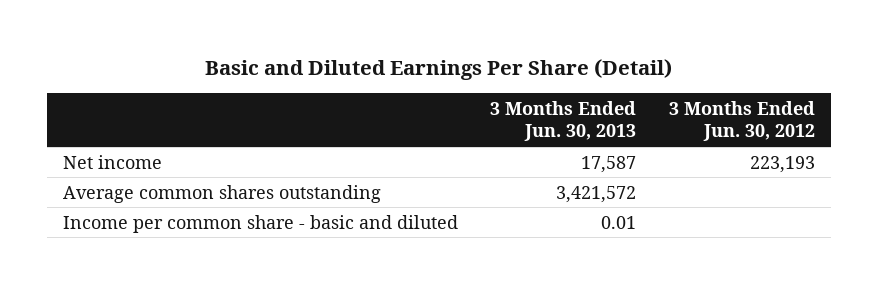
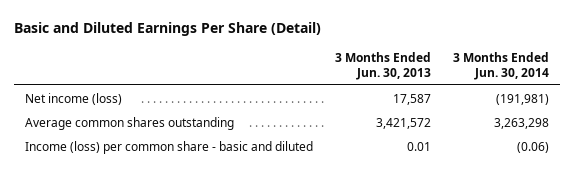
[668,100,815,142] 3 Months Ended Jun. 30, 2012 -> none
none -> [452,51,549,81] 3 Months Ended Jun. 30, 2014
[63,154,163,169] Net income -> [24,92,122,105] Net income (loss)
[63,214,459,233] Income per common share - basic and diluted -> [24,140,313,154] Income (loss) per common share - basic and diluted

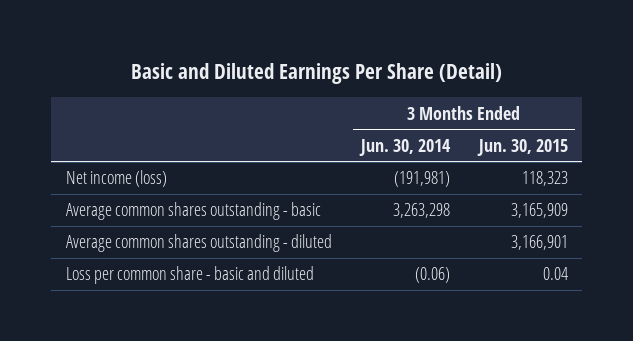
[334,51,431,81] 3 Months Ended Jun. 30, 2013 -> none
none -> [476,138,568,156] Jun. 30, 2015
[24,116,234,130] Average common shares outstanding -> [65,202,321,221] Average common shares outstanding - basic
none -> [65,234,332,253] Average common shares outstanding - diluted
[24,140,313,154] Income (loss) per common share - basic and diluted -> [65,266,314,285] Loss per common share - basic and diluted

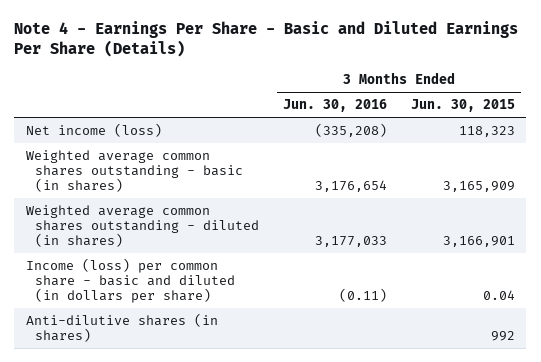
[130,63,502,85] Basic and Diluted Earnings Per Share (Detail) -> [14,21,519,58] Note 4 - Earnings Per Share - Basic and Diluted Earnings Per Share (Details)
[358,138,451,156] Jun. 30, 2014 -> none
none -> [283,99,388,113] Jun. 30, 2016
[65,202,321,221] Average common shares outstanding - basic -> [25,150,244,193] Weighted average common shares outstanding - basic (in shares)
[65,234,332,253] Average common shares outstanding - diluted -> [25,205,260,248] Weighted average common shares outstanding - diluted (in shares)
[65,266,314,285] Loss per common share - basic and diluted -> [25,258,236,304] Income (loss) per common share - basic and diluted (in dollars per share)
none -> [25,313,218,343] Anti-dilutive shares (in shares)

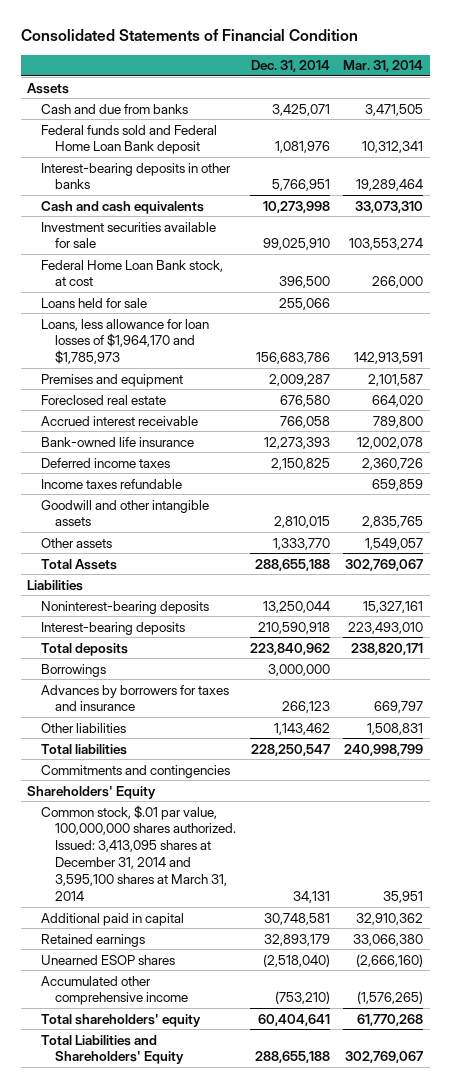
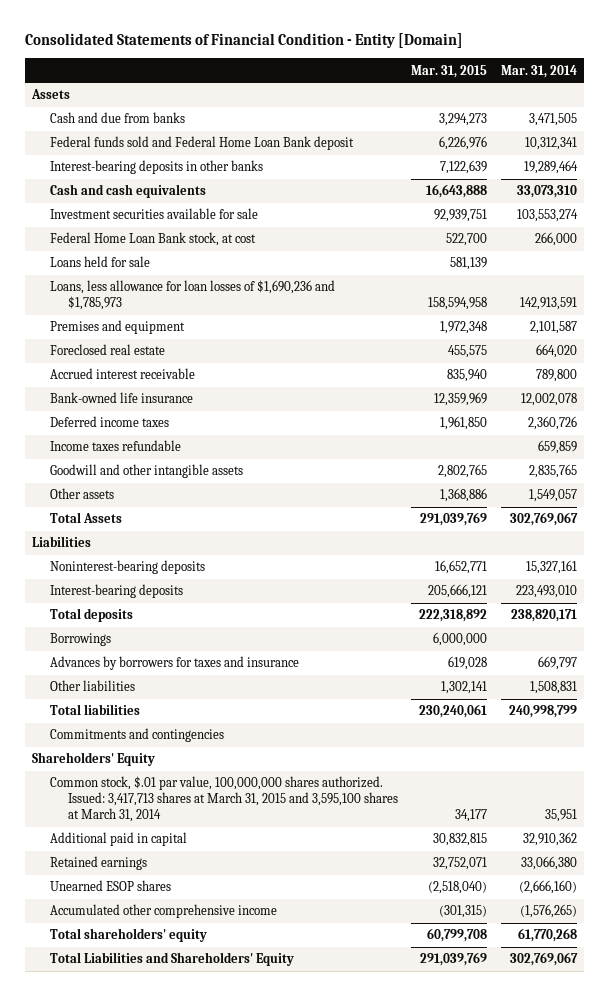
[20,29,358,42] Consolidated Statements of Financial Condition -> [25,33,464,49] Consolidated Statements of Financial Condition - Entity [Domain]
[250,60,330,73] Dec. 31, 2014 -> none
none -> [411,64,488,78] Mar. 31, 2015
[41,318,210,365] Loans, less allowance for loan losses of $1,964,170 and $1,785,973 -> [49,280,335,311] Loans, less allowance for loan losses of $1,690,236 and $1,785,973
[41,804,237,901] Common stock, $.01 par value, 100,000,000 shares authorized. Issued: 3,413,095 shares at December 31, 2014 and 3,595,100 shares at March 31, 2014 -> [49,776,398,823] Common stock, $.01 par value, 100,000,000 shares authorized. Issued: 3,417,713 shares at March 31, 2015 and 3,595,100 shares at March 31, 2014

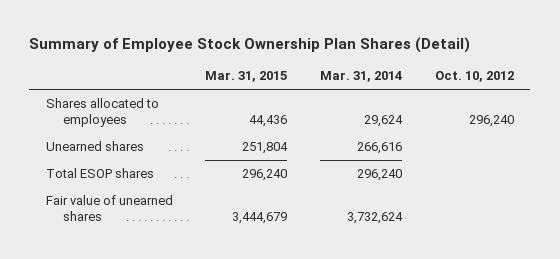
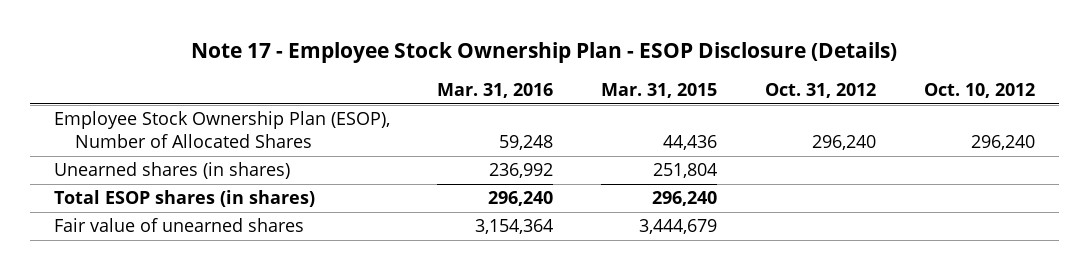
[29,37,471,54] Summary of Employee Stock Ownership Plan Shares (Detail) -> [191,41,898,63] Note 17 - Employee Stock Ownership Plan - ESOP Disclosure (Details)
[320,71,403,83] Mar. 31, 2014 -> none
none -> [437,83,554,99] Mar. 31, 2016
none -> [764,83,876,99] Oct. 31, 2012
[45,97,159,128] Shares allocated to employees -> [53,111,390,149] Employee Stock Ownership Plan (ESOP), Number of Allocated Shares
[45,140,144,151] Unearned shares -> [53,162,290,180] Unearned shares (in shares)
[45,167,154,178] Total ESOP shares -> [53,190,315,208] Total ESOP shares (in shares)

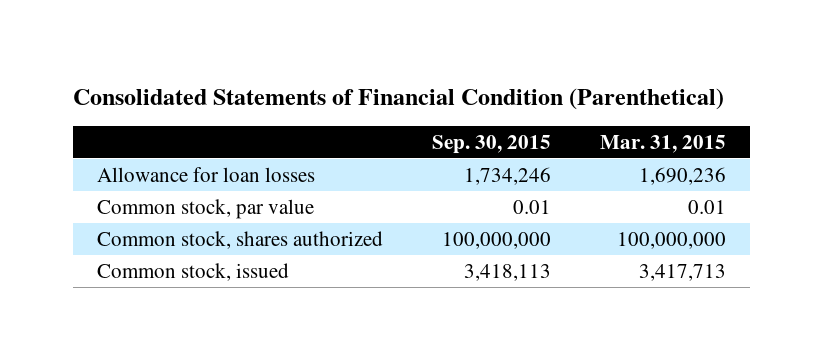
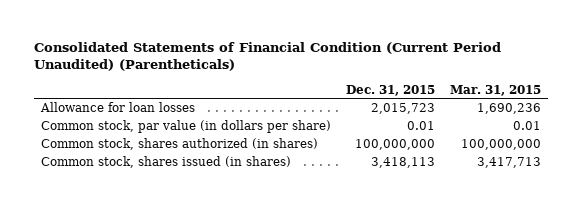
[72,88,724,111] Consolidated Statements of Financial Condition (Parenthetical) -> [33,41,501,72] Consolidated Statements of Financial Condition (Current Period Unaudited) (Parentheticals)
[432,134,552,154] Sep. 30, 2015 -> none
none -> [345,84,435,96] Dec. 31, 2015
[97,198,315,219] Common stock, par value -> [41,119,332,133] Common stock, par value (in dollars per share)
[97,230,384,249] Common stock, shares authorized -> [41,137,319,150] Common stock, shares authorized (in shares)
[97,262,290,281] Common stock, issued -> [41,155,292,168] Common stock, shares issued (in shares)

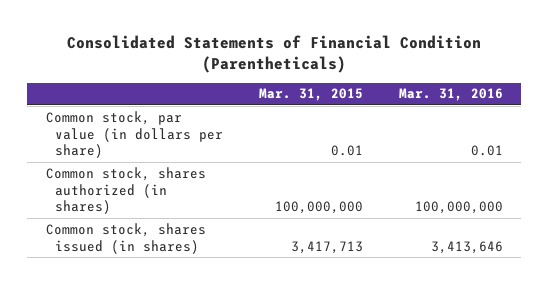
[33,41,501,72] Consolidated Statements of Financial Condition (Current Period Unaudited) (Parentheticals) -> [67,35,482,74] Consolidated Statements of Financial Condition (Parentheticals)
[345,84,435,96] Dec. 31, 2015 -> none
none -> [399,88,504,102] Mar. 31, 2016
[40,101,196,112] Allowance for loan losses -> none

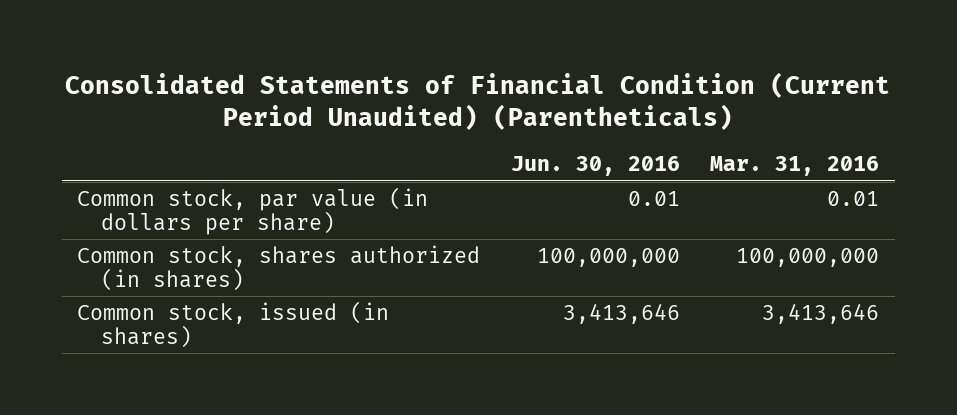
[67,35,482,74] Consolidated Statements of Financial Condition (Parentheticals) -> [65,72,891,131] Consolidated Statements of Financial Condition (Current Period Unaudited) (Parentheticals)
[259,88,364,102] Mar. 31, 2015 -> none
none -> [510,156,680,177] Jun. 30, 2016
[45,222,206,254] Common stock, shares issued (in shares) -> [77,300,390,348] Common stock, issued (in shares)

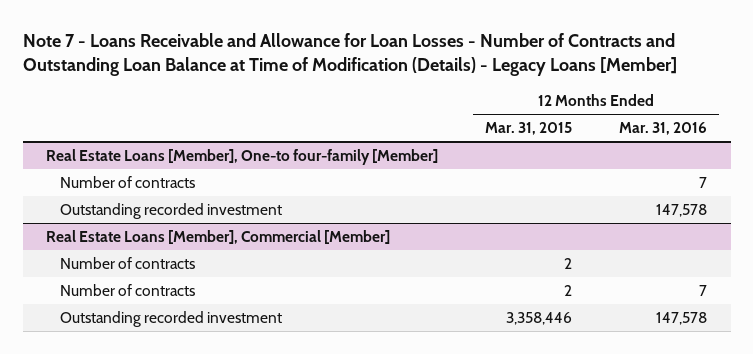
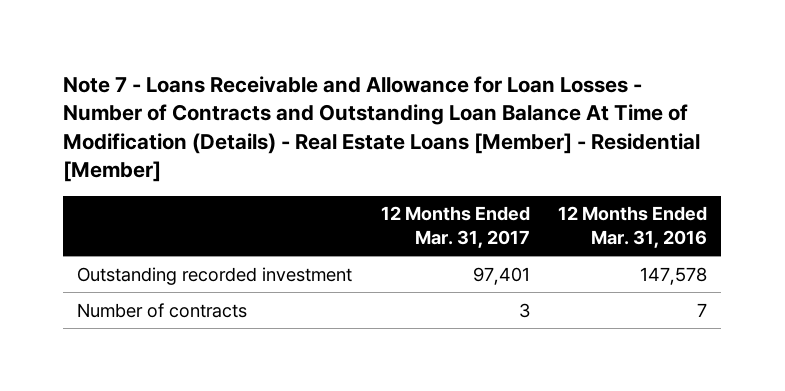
[22,32,677,77] Note 7 - Loans Receivable and Allowance for Loan Losses - Number of Contracts and Outstanding Loan Balance at Time of Modification (Details) - Legacy Loans [Member] -> [63,75,701,183] Note 7 - Loans Receivable and Allowance for Loan Losses - Number of Contracts and Outstanding Loan Balance At Time of Modification (Details) - Real Estate Loans [Member] - Residential [Member]
[485,122,573,136] Mar. 31, 2015 -> none
none -> [380,206,530,249] 12 Months Ended Mar. 31, 2017
[46,149,439,166] Real Estate Loans [Member], One-to four-family [Member] -> none
[60,176,196,189] Number of contracts -> none
[46,230,391,245] Real Estate Loans [Member], Commercial [Member] -> none
[60,257,196,270] Number of contracts -> none
[60,311,283,328] Outstanding recorded investment -> none

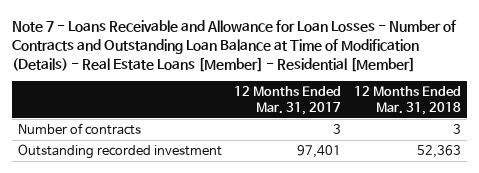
[63,75,701,183] Note 7 - Loans Receivable and Allowance for Loan Losses - Number of Contracts and Outstanding Loan Balance At Time of Modification (Details) - Real Estate Loans [Member] - Residential [Member] -> [12,20,458,73] Note 7 - Loans Receivable and Allowance for Loan Losses - Number of Contracts and Outstanding Loan Balance at Time of Modification (Details) - Real Estate Loans [Member] - Residential [Member]
[558,206,708,249] 12 Months Ended Mar. 31, 2016 -> none
none -> [353,86,461,115] 12 Months Ended Mar. 31, 2018
[77,266,353,285] Outstanding recorded investment -> [18,143,223,159] Outstanding recorded investment

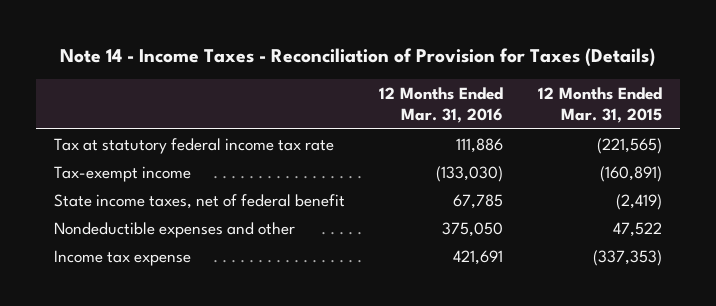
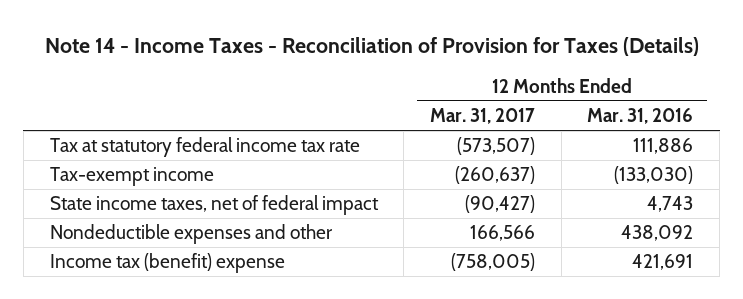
[538,86,663,124] 12 Months Ended Mar. 31, 2015 -> none
none -> [430,108,536,125] Mar. 31, 2017
[53,193,345,209] State income taxes, net of federal benefit -> [49,195,379,216] State income taxes, net of federal impact
[453,193,504,209] 67,785 -> [647,196,694,213] 4,743
[442,221,504,237] 375,050 -> [621,225,694,242] 438,092
[53,249,191,266] Income tax expense -> [49,253,285,274] Income tax (benefit) expense

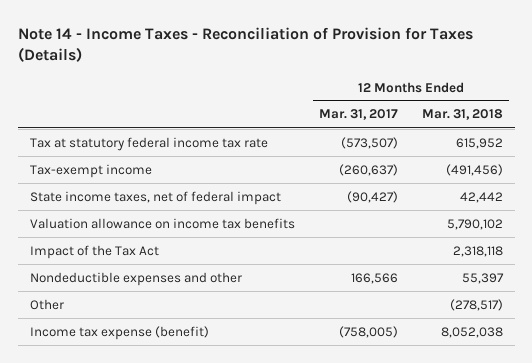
[587,108,694,125] Mar. 31, 2016 -> none
none -> [421,109,503,121] Mar. 31, 2018
none -> [29,217,295,229] Valuation allowance on income tax benefits
none -> [29,244,159,259] Impact of the Tax Act
none -> [29,298,64,310] Other
[49,253,285,274] Income tax (benefit) expense -> [29,325,209,340] Income tax expense (benefit)

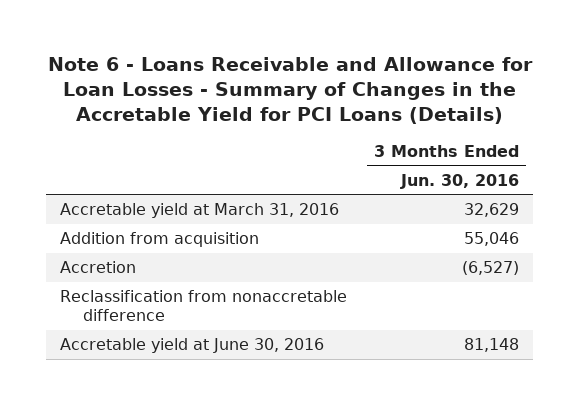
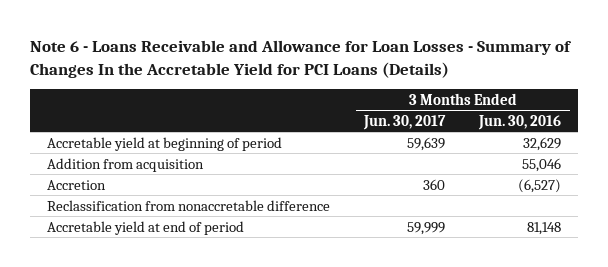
[47,56,533,124] Note 6 - Loans Receivable and Allowance for Loan Losses - Summary of Changes in the Accretable Yield for PCI Loans (Details) -> [29,40,572,78] Note 6 - Loans Receivable and Allowance for Loan Losses - Summary of Changes In the Accretable Yield for PCI Loans (Details)
none -> [363,114,447,130] Jun. 30, 2017
[59,203,339,219] Accretable yield at March 31, 2016 -> [47,136,283,151] Accretable yield at beginning of period
[59,338,324,354] Accretable yield at June 30, 2016 -> [47,220,245,235] Accretable yield at end of period

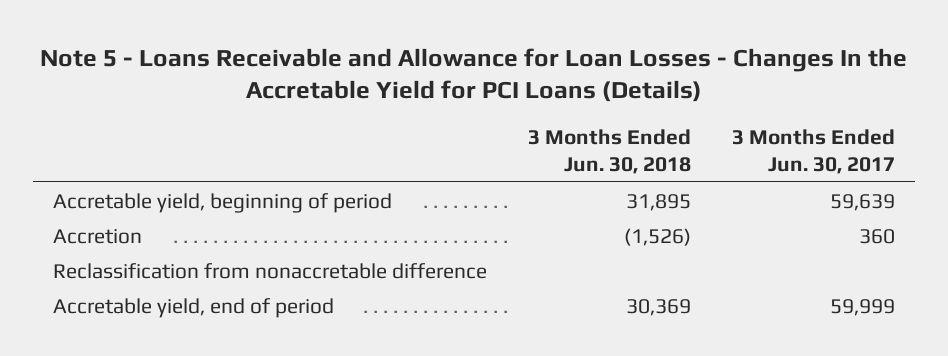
[29,40,572,78] Note 6 - Loans Receivable and Allowance for Loan Losses - Summary of Changes In the Accretable Yield for PCI Loans (Details) -> [39,47,907,103] Note 5 - Loans Receivable and Allowance for Loan Losses - Changes In the Accretable Yield for PCI Loans (Details)
[478,114,562,130] Jun. 30, 2016 -> none
none -> [527,129,691,174] 3 Months Ended Jun. 30, 2018
[47,157,205,172] Addition from acquisition -> none
[47,136,283,151] Accretable yield at beginning of period -> [53,192,393,213] Accretable yield, beginning of period
[47,220,245,235] Accretable yield at end of period -> [53,297,335,318] Accretable yield, end of period

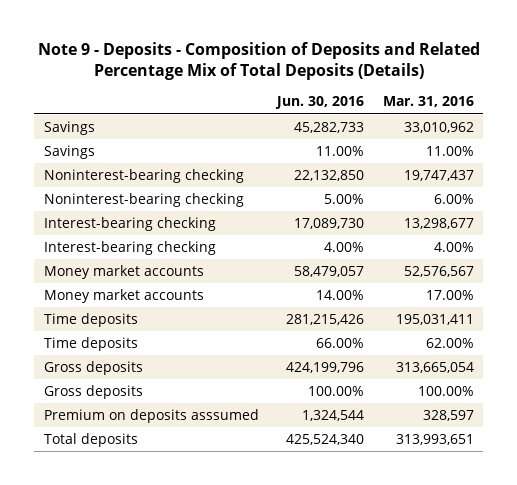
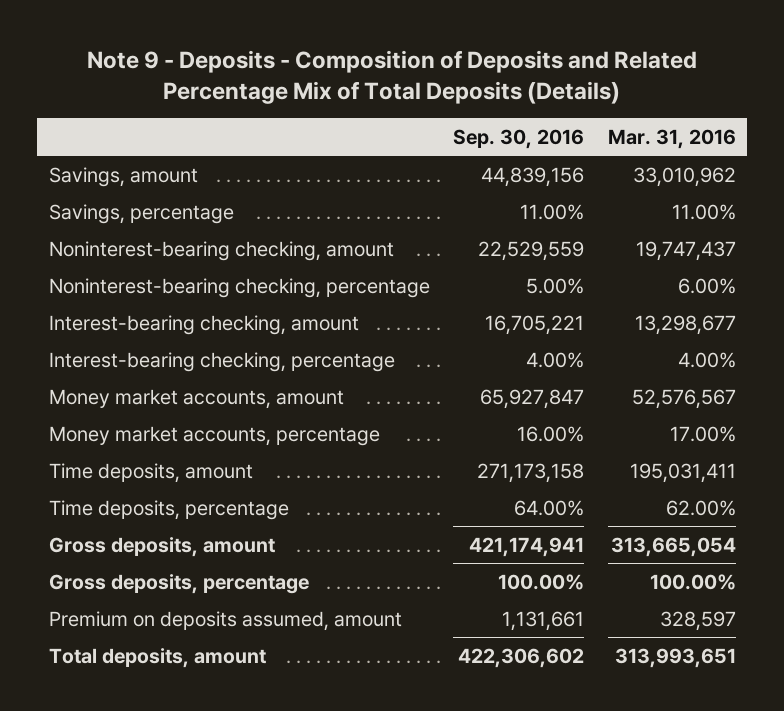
[275,96,365,110] Jun. 30, 2016 -> none
none -> [453,128,585,149] Sep. 30, 2016
[43,120,95,135] Savings -> [48,166,198,187] Savings, amount
[43,144,95,159] Savings -> [48,203,234,224] Savings, percentage
[43,168,244,183] Noninterest-bearing checking -> [48,240,394,261] Noninterest-bearing checking, amount
[43,192,244,207] Noninterest-bearing checking -> [48,277,430,298] Noninterest-bearing checking, percentage
[43,216,216,231] Interest-bearing checking -> [48,314,359,335] Interest-bearing checking, amount
[43,240,216,255] Interest-bearing checking -> [48,351,395,372] Interest-bearing checking, percentage
[43,264,204,279] Money market accounts -> [48,388,344,409] Money market accounts, amount
[43,288,204,303] Money market accounts -> [48,425,380,446] Money market accounts, percentage
[43,312,138,327] Time deposits -> [48,462,253,483] Time deposits, amount
[43,336,138,351] Time deposits -> [48,499,289,520] Time deposits, percentage
[43,360,143,375] Gross deposits -> [48,536,275,557] Gross deposits, amount
[43,384,143,399] Gross deposits -> [48,573,309,594] Gross deposits, percentage
[43,408,259,423] Premium on deposits asssumed -> [48,610,402,631] Premium on deposits assumed, amount
[43,432,138,447] Total deposits -> [48,647,266,668] Total deposits, amount

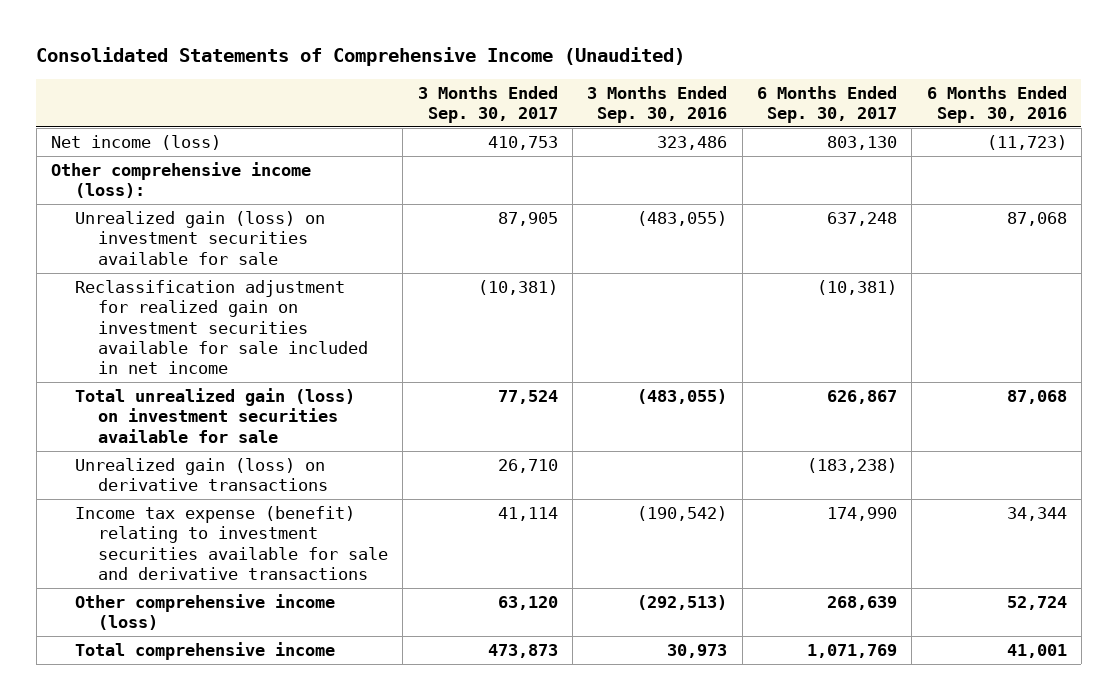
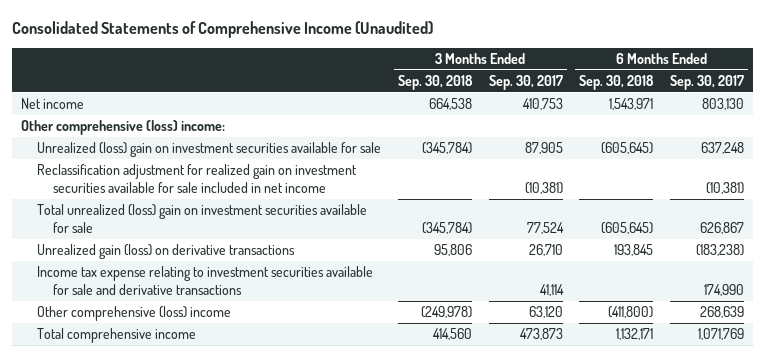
[587,85,728,124] 3 Months Ended Sep. 30, 2016 -> none
[926,85,1067,124] 6 Months Ended Sep. 30, 2016 -> none
none -> [397,74,473,90] Sep. 30, 2018
none -> [579,74,655,90] Sep. 30, 2018
[51,134,222,150] Net income (loss) -> [20,98,84,110] Net income
[51,161,312,199] Other comprehensive income (loss): -> [20,120,225,136] Other comprehensive (loss) income:
[74,210,325,265] Unrealized gain (loss) on investment securities available for sale -> [36,142,381,158] Unrealized (loss) gain on investment securities available for sale
[74,387,355,443] Total unrealized gain (loss) on investment securities available for sale -> [36,204,367,233] Total unrealized (loss) gain on investment securities available for sale
[74,505,389,580] Income tax expense (benefit) relating to investment securities available for sale and derivative transactions -> [36,266,373,295] Income tax expense relating to investment securities available for sale and derivative transactions
[74,593,335,631] Other comprehensive income (loss) -> [36,306,231,322] Other comprehensive (loss) income

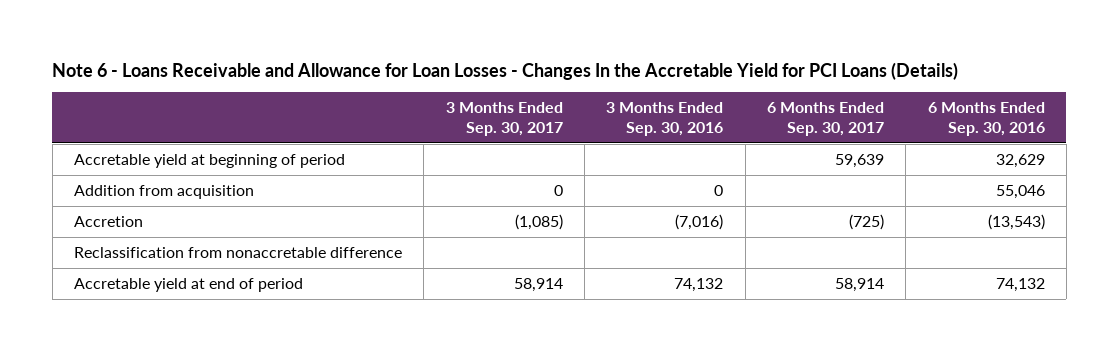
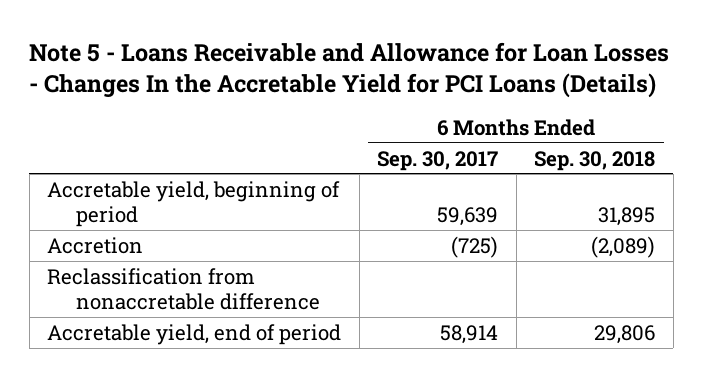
[52,61,959,80] Note 6 - Loans Receivable and Allowance for Loan Losses - Changes In the Accretable Yield for PCI Loans (Details) -> [29,41,670,99] Note 5 - Loans Receivable and Allowance for Loan Losses - Changes In the Accretable Yield for PCI Loans (Details)
[445,102,563,136] 3 Months Ended Sep. 30, 2017 -> none
[606,102,724,136] 3 Months Ended Sep. 30, 2016 -> none
[927,102,1045,136] 6 Months Ended Sep. 30, 2016 -> none
none -> [534,150,656,171] Sep. 30, 2018
[74,185,255,200] Addition from acquisition -> none
[74,154,346,169] Accretable yield at beginning of period -> [47,180,341,227] Accretable yield, beginning of period
[74,278,304,293] Accretable yield at end of period -> [47,323,342,345] Accretable yield, end of period

